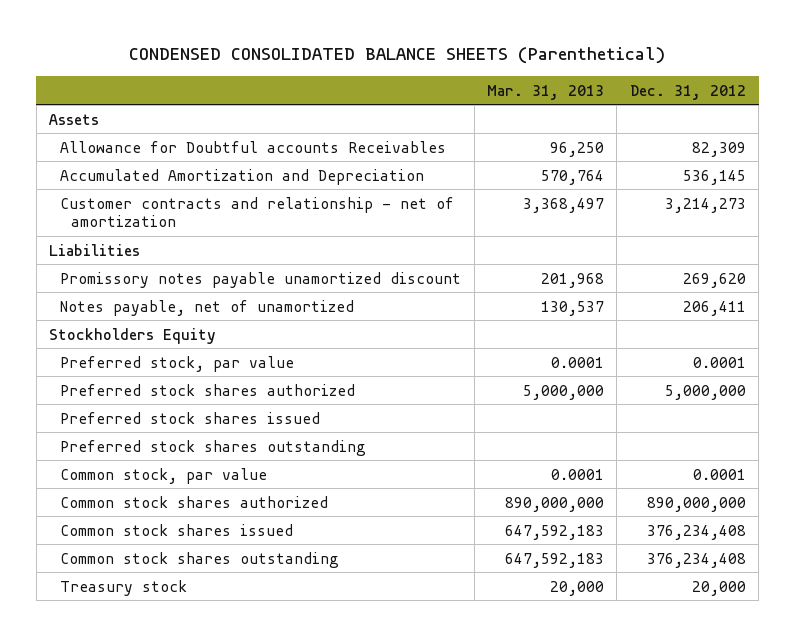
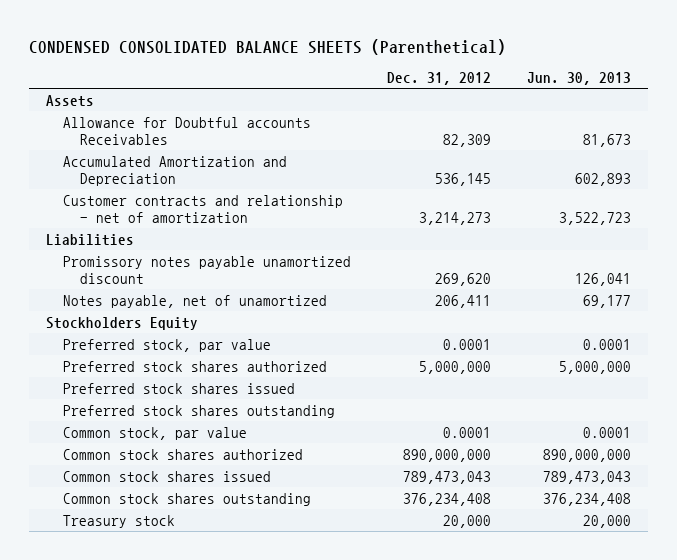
[486,84,604,100] Mar. 31, 2013 -> none
none -> [526,72,631,86] Jun. 30, 2013
[646,524,746,540] 376,234,408 -> [402,470,491,484] 789,473,043

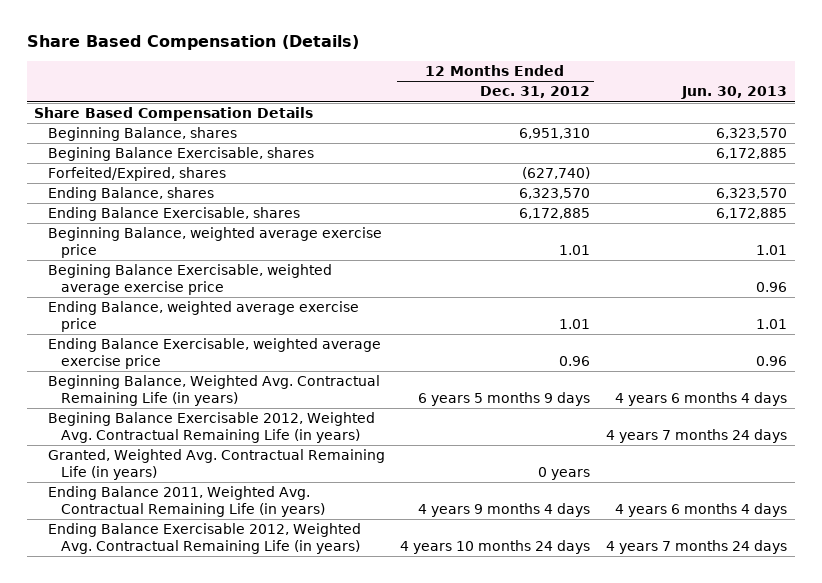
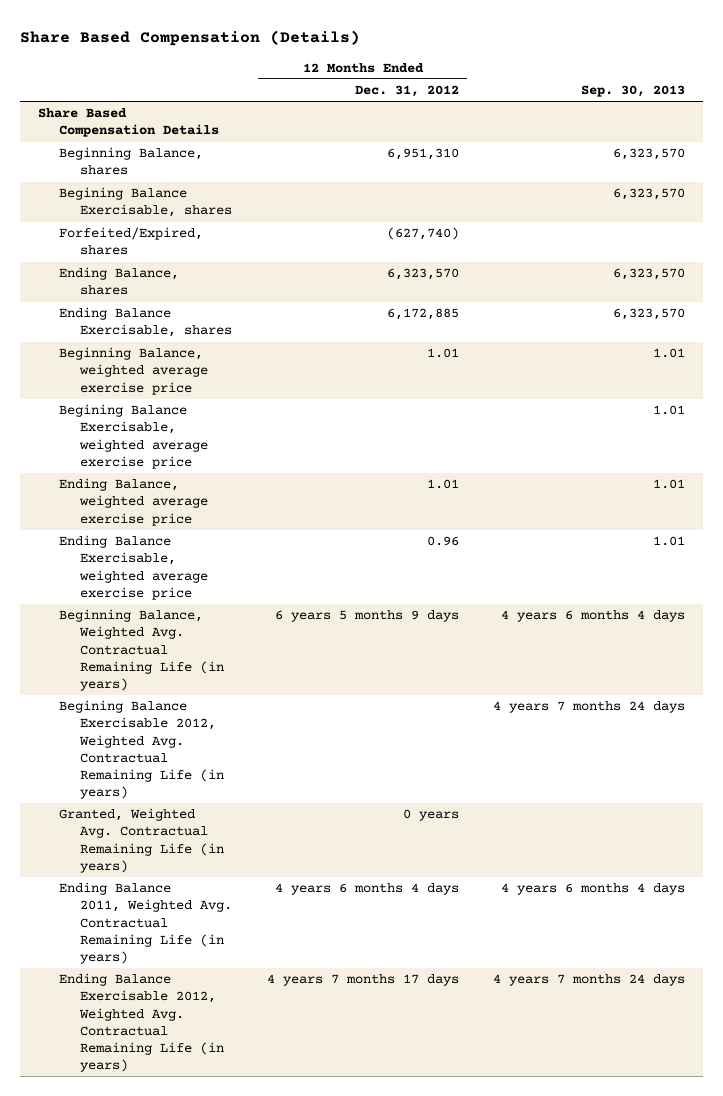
[681,86,788,100] Jun. 30, 2013 -> none
none -> [581,85,686,98] Sep. 30, 2013
[418,502,591,517] 4 years 9 months 4 days -> [274,883,459,896] 4 years 6 months 4 days
[400,539,591,554] 4 years 10 months 24 days -> [266,974,459,987] 4 years 7 months 17 days

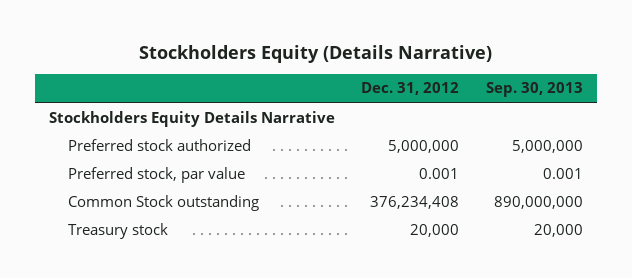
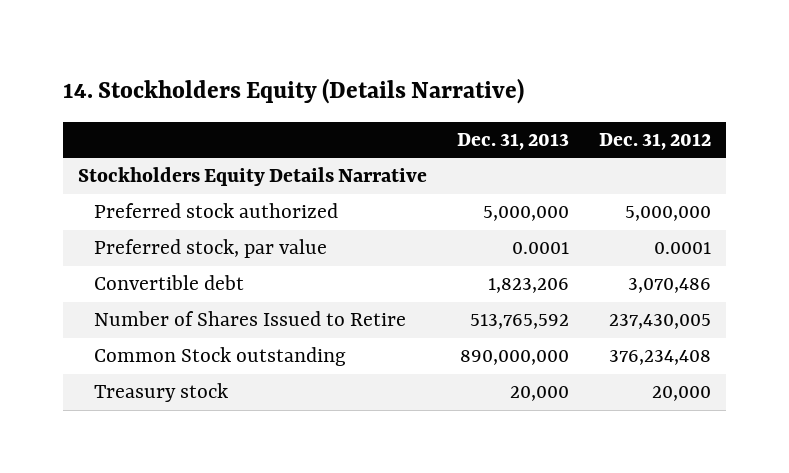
[138,44,492,63] Stockholders Equity (Details Narrative) -> [62,78,524,105] 14. Stockholders Equity (Details Narrative)
[486,82,584,98] Sep. 30, 2013 -> none
none -> [456,132,569,150] Dec. 31, 2013
[419,167,460,179] 0.001 -> [653,242,711,255] 0.0001
none -> [94,275,245,291] Convertible debt
none -> [94,311,407,327] Number of Shares Issued to Retire

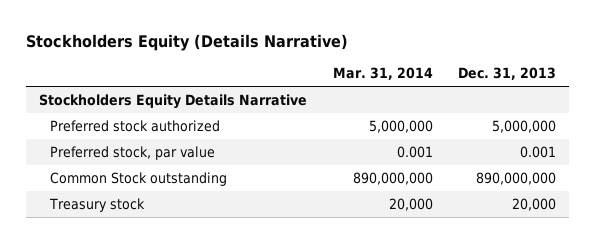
[62,78,524,105] 14. Stockholders Equity (Details Narrative) -> [25,33,348,51] Stockholders Equity (Details Narrative)
[598,132,711,150] Dec. 31, 2012 -> none
none -> [332,67,433,81] Mar. 31, 2014
[94,275,245,291] Convertible debt -> none
[94,311,407,327] Number of Shares Issued to Retire -> none
[511,242,569,255] 0.0001 -> [520,145,557,158] 0.001

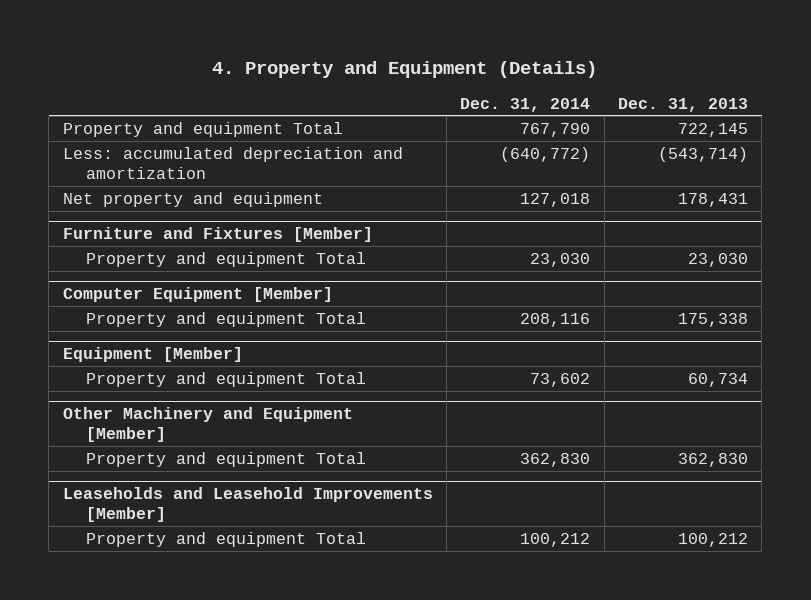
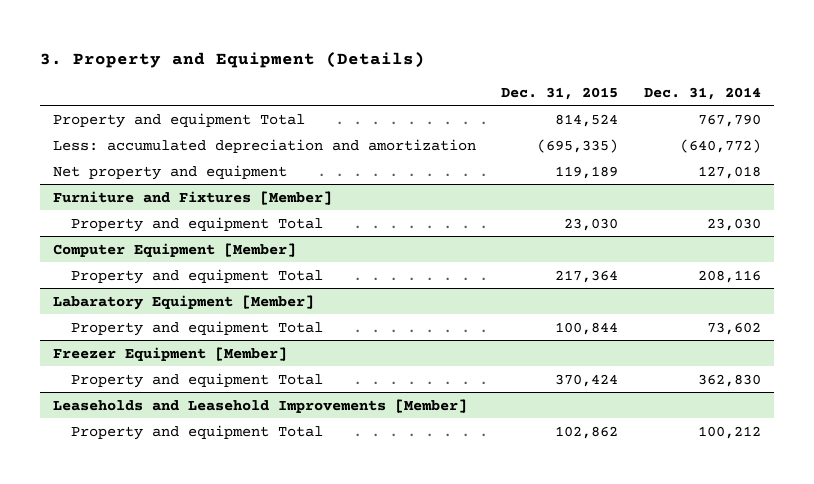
[212,61,598,79] 4. Property and Equipment (Details) -> [39,51,425,68] 3. Property and Equipment (Details)
[617,97,748,112] Dec. 31, 2013 -> none
none -> [501,86,619,100] Dec. 31, 2015
[62,346,243,362] Equipment [Member] -> [52,294,314,310] Labaratory Equipment [Member]
[62,406,353,443] Other Machinery and Equipment [Member] -> none
none -> [52,346,287,361] Freezer Equipment [Member]

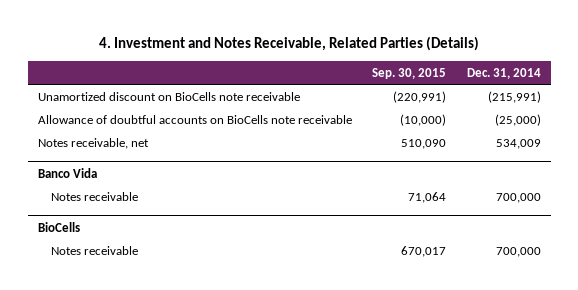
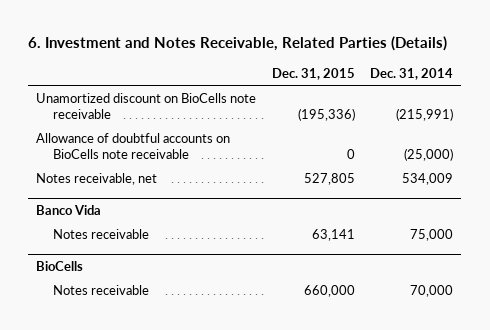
[99,35,480,51] 4. Investment and Notes Receivable, Related Parties (Details) -> [28,36,448,52] 6. Investment and Notes Receivable, Related Parties (Details)
[372,67,447,79] Sep. 30, 2015 -> none
none -> [271,67,355,80] Dec. 31, 2015
[495,192,541,203] 700,000 -> [410,228,454,241] 75,000
[495,246,541,257] 700,000 -> [410,284,454,297] 70,000

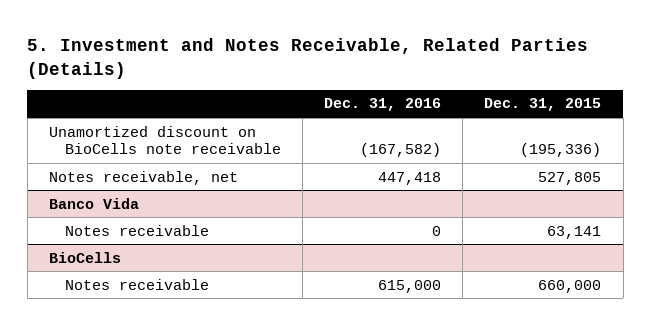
[28,36,448,52] 6. Investment and Notes Receivable, Related Parties (Details) -> [27,38,589,79] 5. Investment and Notes Receivable, Related Parties (Details)
[370,67,454,80] Dec. 31, 2014 -> none
none -> [324,98,442,112] Dec. 31, 2016
[36,132,231,159] Allowance of doubtful accounts on BioCells note receivable -> none

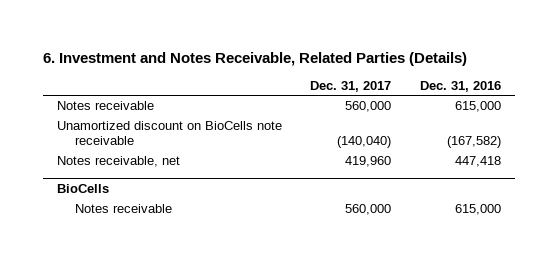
[27,38,589,79] 5. Investment and Notes Receivable, Related Parties (Details) -> [42,51,467,66] 6. Investment and Notes Receivable, Related Parties (Details)
[484,98,602,112] Dec. 31, 2015 -> none
none -> [310,80,392,92] Dec. 31, 2017
none -> [56,101,154,111] Notes receivable
[49,197,140,209] Banco Vida -> none
[64,224,209,236] Notes receivable -> none

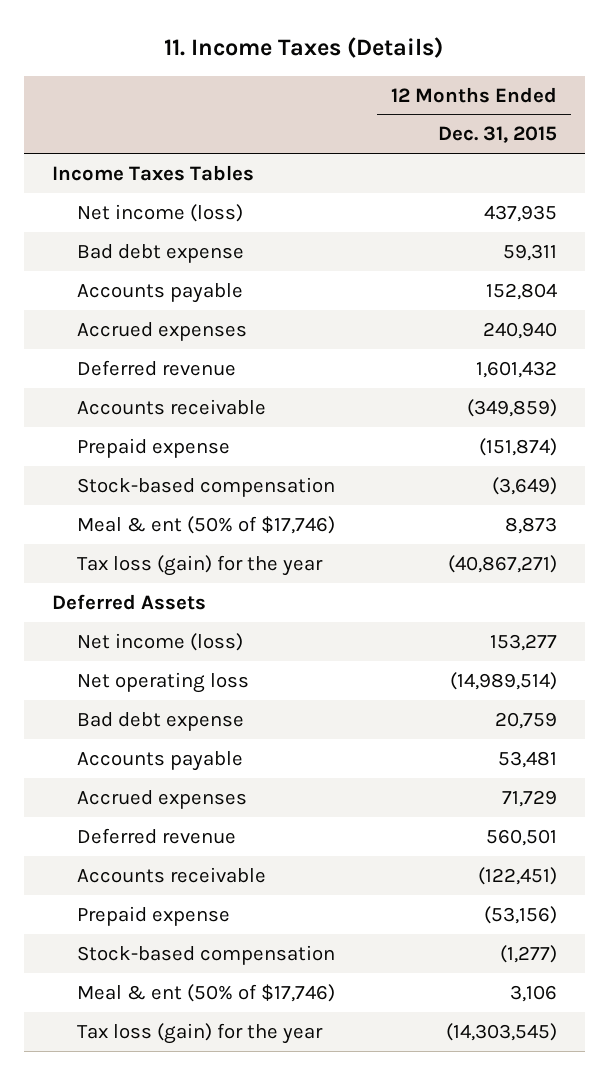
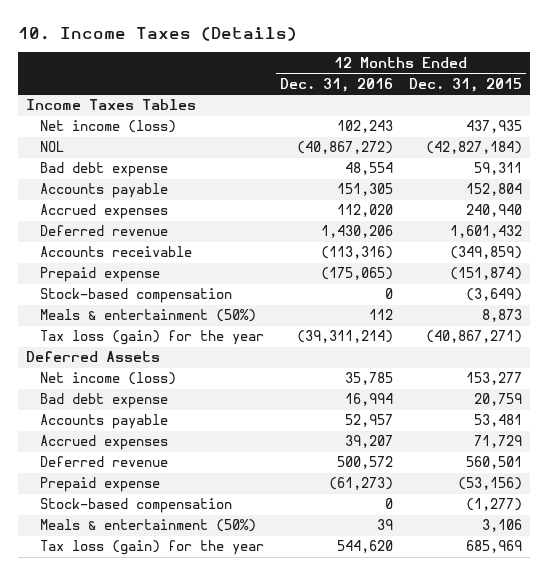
[164,37,444,59] 11. Income Taxes (Details) -> [18,27,298,42] 10. Income Taxes (Details)
none -> [280,77,394,92] Dec. 31, 2016
none -> [39,141,64,153] NOL
[77,515,336,534] Meal & ent (50% of $17,746) -> [39,309,256,323] Meals & entertainment (50%)
[77,671,250,693] Net operating loss -> none
[77,866,267,883] Accounts receivable -> none
[77,983,336,1002] Meal & ent (50% of $17,746) -> [39,519,256,533] Meals & entertainment (50%)
[445,1022,557,1041] (14,303,545) -> [466,540,523,554] 685,969

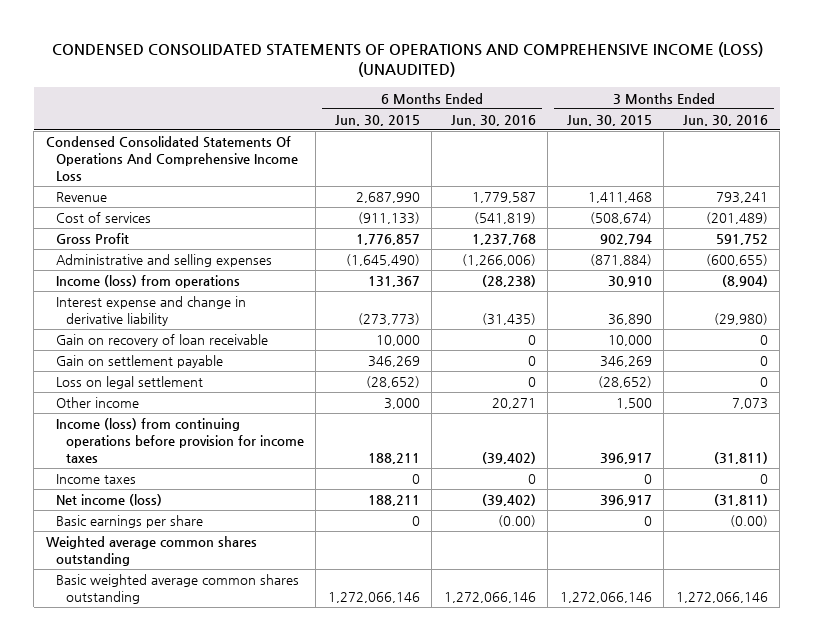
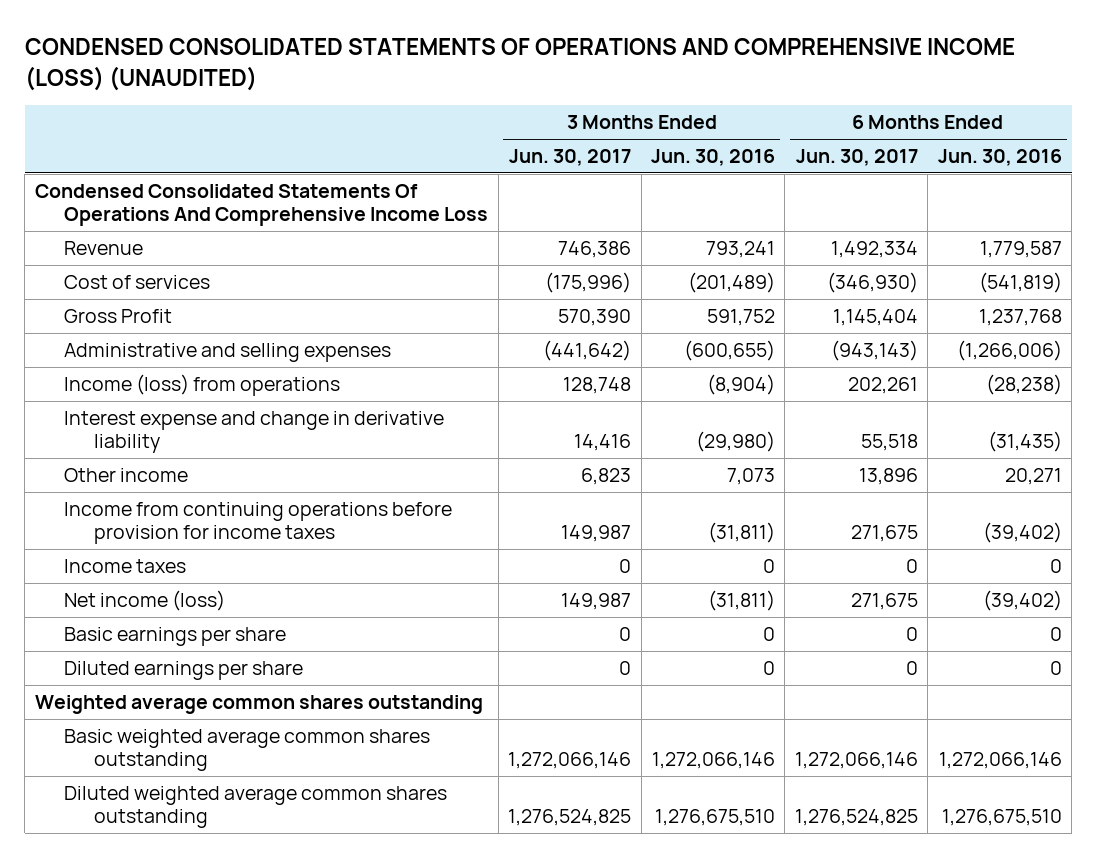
[334,114,420,126] Jun. 30, 2015 -> none
[566,114,652,126] Jun. 30, 2015 -> none
none -> [509,149,632,167] Jun. 30, 2017
none -> [795,149,918,167] Jun. 30, 2017
[55,334,268,348] Gain on recovery of loan receivable -> none
[55,355,223,369] Gain on settlement payable -> none
[55,376,203,390] Loss on legal settlement -> none
[55,418,304,463] Income (loss) from continuing operations before provision for income taxes -> [64,502,453,545] Income from continuing operations before provision for income taxes
[497,515,536,528] (0.00) -> [1049,627,1062,642] 0
[729,515,768,528] (0.00) -> [762,627,775,642] 0
none -> [64,661,304,681] Diluted earnings per share
none -> [64,786,448,829] Diluted weighted average common shares outstanding

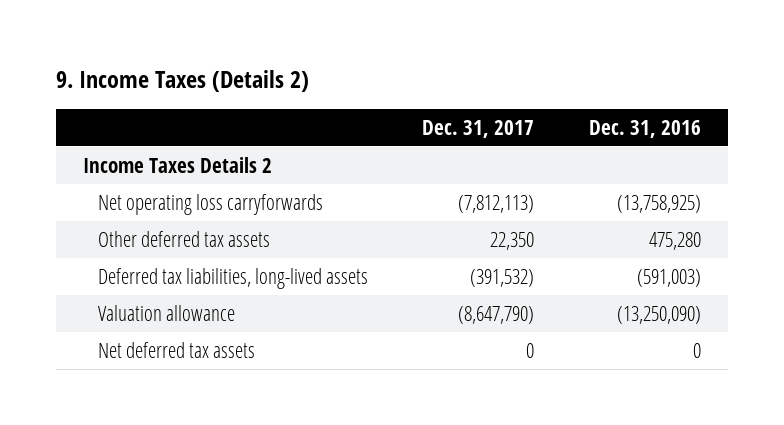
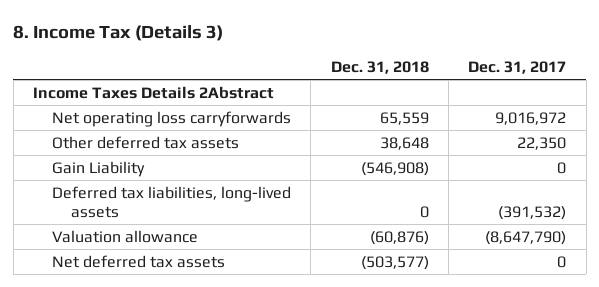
[55,70,309,93] 9. Income Taxes (Details 2) -> [13,24,224,41] 8. Income Tax (Details 3)
[588,119,701,138] Dec. 31, 2016 -> none
none -> [330,60,429,74] Dec. 31, 2018
[83,156,273,173] Income Taxes Details 2 -> [32,85,274,99] Income Taxes Details 2Abstract
[458,194,535,213] (7,812,113) -> [495,111,567,125] 9,016,972
none -> [51,160,145,177] Gain Liability

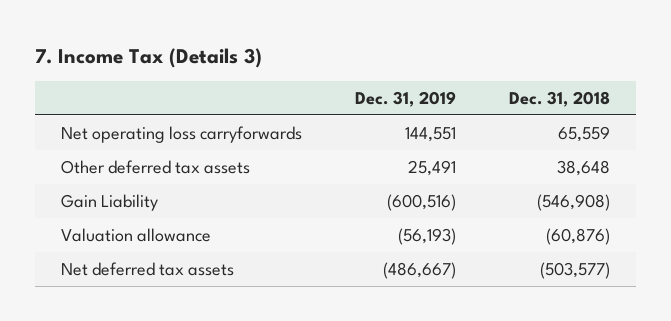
[13,24,224,41] 8. Income Tax (Details 3) -> [34,48,262,69] 7. Income Tax (Details 3)
[468,60,567,74] Dec. 31, 2017 -> none
none -> [354,91,456,108] Dec. 31, 2019
[32,85,274,99] Income Taxes Details 2Abstract -> none
[51,185,291,218] Deferred tax liabilities, long-lived assets -> none

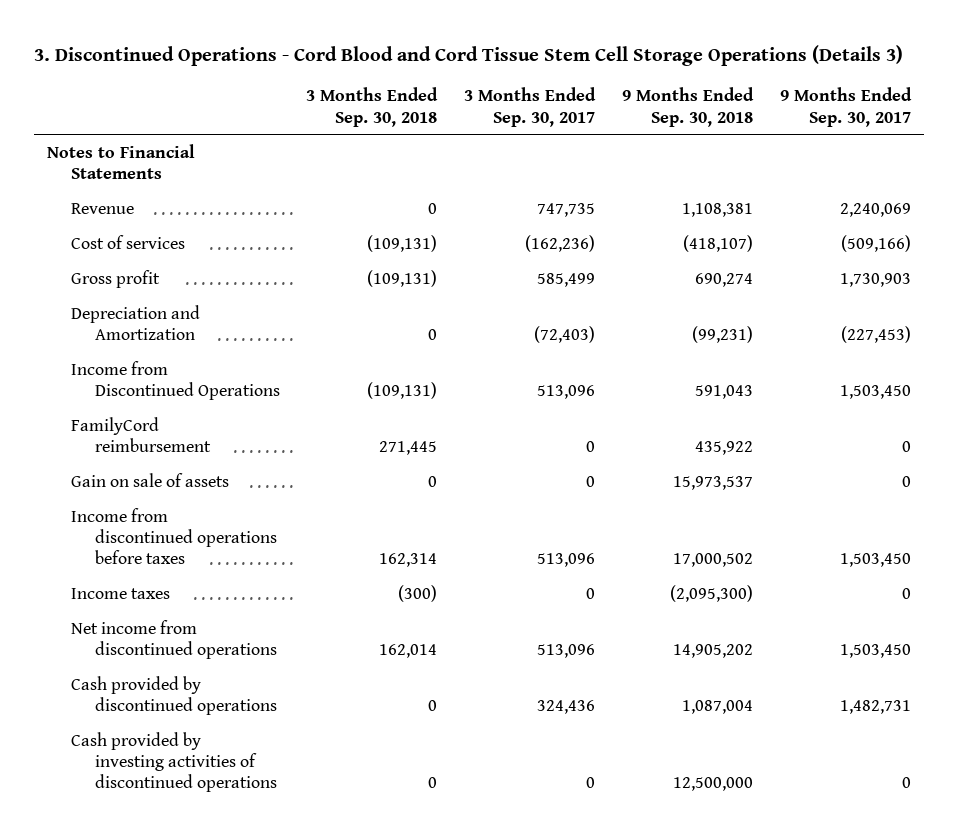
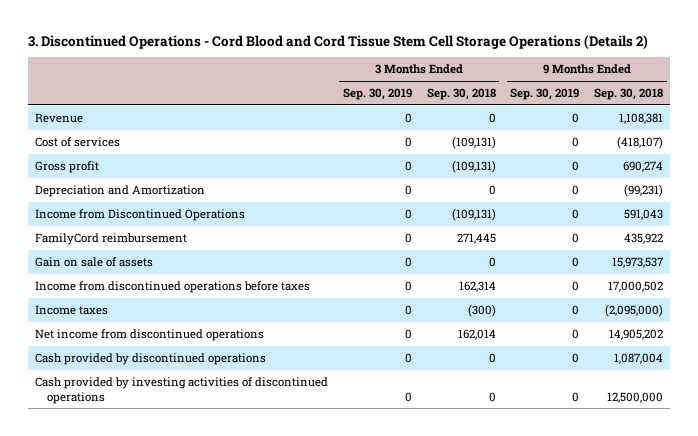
[34,45,904,67] 3. Discontinued Operations - Cord Blood and Cord Tissue Stem Cell Storage Operations (Details 3) -> [28,34,649,49] 3. Discontinued Operations - Cord Blood and Cord Tissue Stem Cell Storage Operations (Details 2)
[464,87,597,127] 3 Months Ended Sep. 30, 2017 -> none
[779,87,912,127] 9 Months Ended Sep. 30, 2017 -> none
none -> [342,88,412,101] Sep. 30, 2019
none -> [510,88,580,101] Sep. 30, 2019
[47,143,196,179] Notes to Financial Statements -> none
[669,584,753,602] (2,095,300) -> [604,304,663,318] (2,095,000)

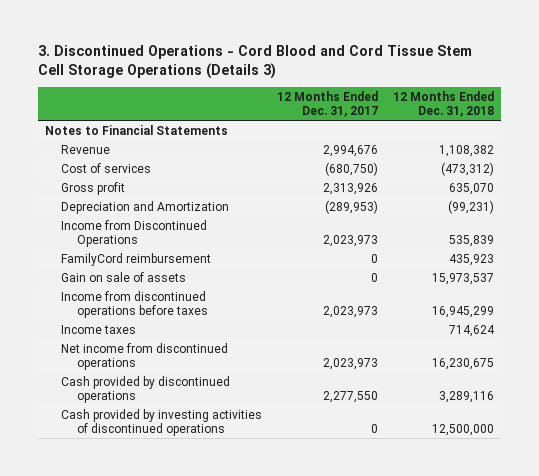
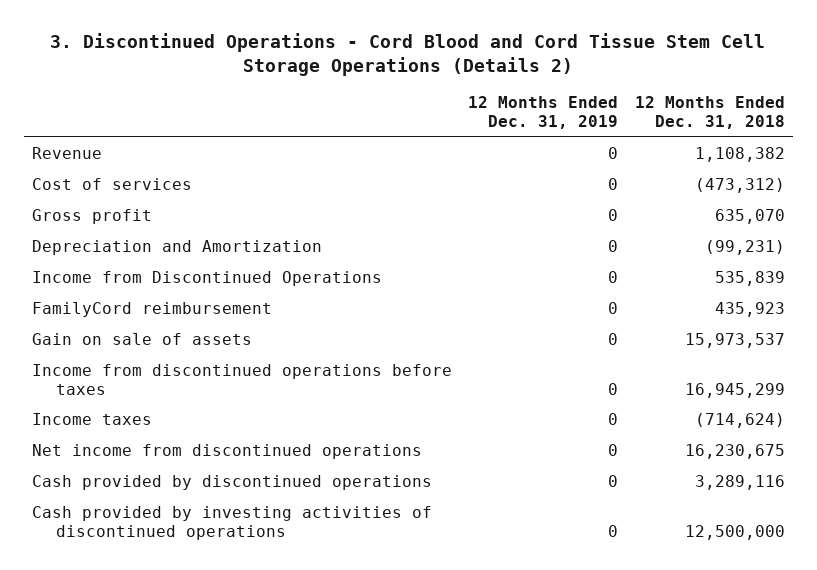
[37,45,472,80] 3. Discontinued Operations - Cord Blood and Cord Tissue Stem Cell Storage Operations (Details 3) -> [50,32,766,76] 3. Discontinued Operations - Cord Blood and Cord Tissue Stem Cell Storage Operations (Details 2)
[277,90,379,118] 12 Months Ended Dec. 31, 2017 -> none
none -> [468,96,619,129] 12 Months Ended Dec. 31, 2019
[45,124,229,135] Notes to Financial Statements -> none
[448,324,495,337] 714,624 -> [694,412,785,428] (714,624)

